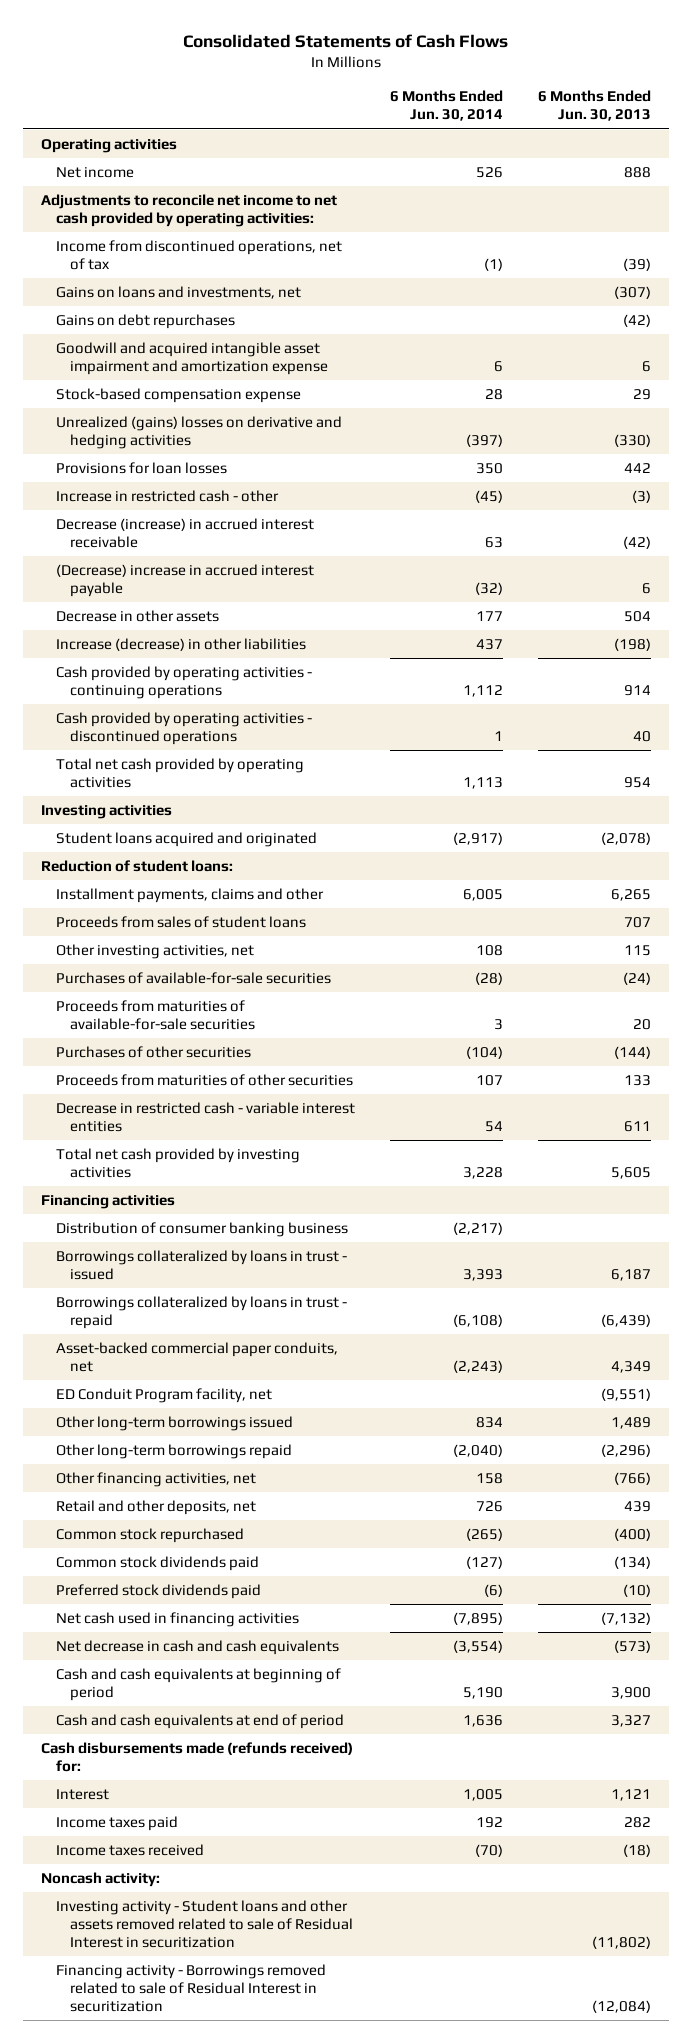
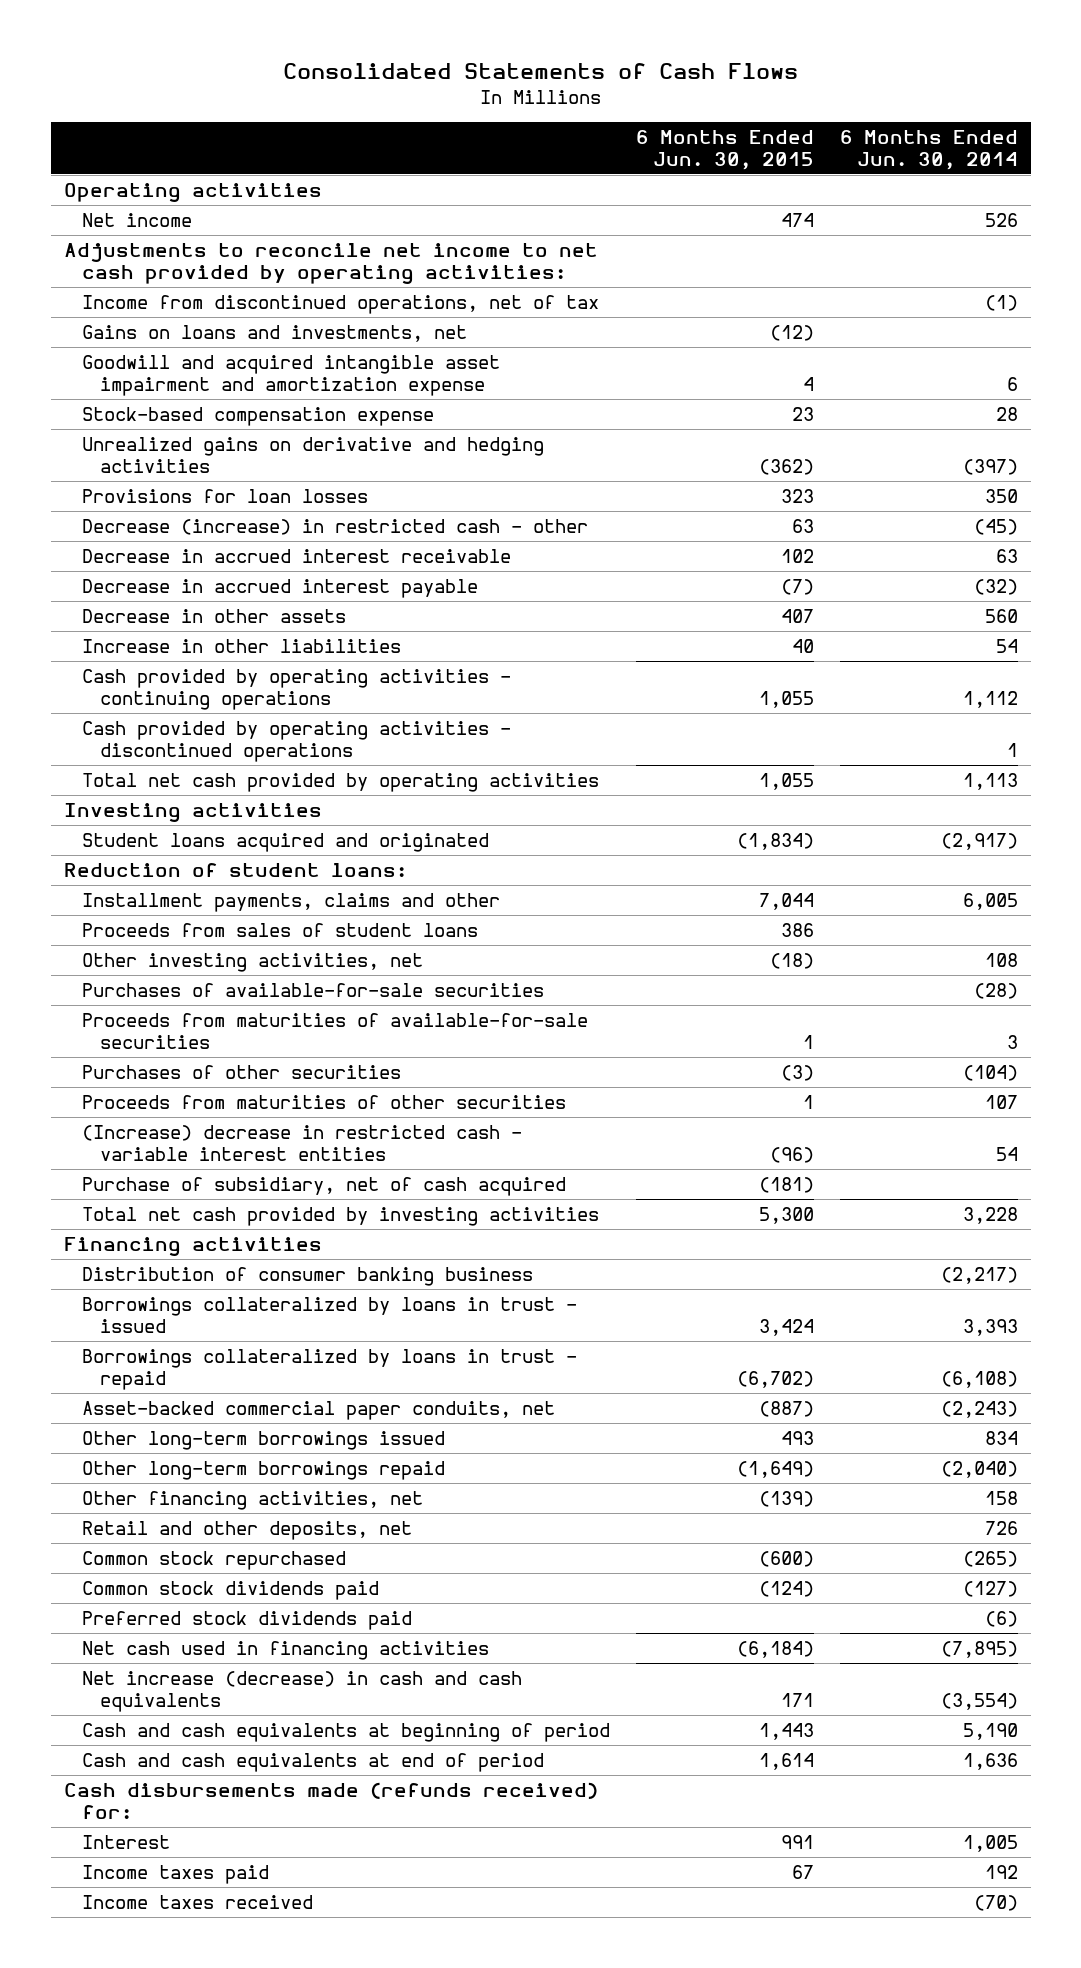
[538,90,652,122] 6 Months Ended Jun. 30, 2013 -> none
none -> [635,129,814,171] 6 Months Ended Jun. 30, 2015
[55,313,235,329] Gains on debt repurchases -> none
[55,415,342,449] Unrealized (gains) losses on derivative and hedging activities -> [81,436,544,473] Unrealized gains on derivative and hedging activities
[55,489,279,502] Increase in restricted cash - other -> [81,518,588,535] Decrease (increase) in restricted cash - other
[55,517,314,548] Decrease (increase) in accrued interest receivable -> [81,548,511,563] Decrease in accrued interest receivable
[55,563,314,597] (Decrease) increase in accrued interest payable -> [81,578,478,598] Decrease in accrued interest payable
[475,610,503,621] 177 -> [984,608,1018,623] 560
[55,637,306,651] Increase (decrease) in other liabilities -> [81,638,401,653] Increase in other liabilities
[475,638,503,650] 437 -> [995,638,1018,653] 54
[55,1101,355,1132] Decrease in restricted cash - variable interest entities -> [81,1124,522,1161] (Increase) decrease in restricted cash - variable interest entities
none -> [81,1176,566,1196] Purchase of subsidiary, net of cash acquired
[55,1387,272,1403] ED Conduit Program facility, net -> none
[55,1639,339,1655] Net decrease in cash and cash equivalents -> [81,1670,522,1712] Net increase (decrease) in cash and cash equivalents
[40,1871,160,1887] Noncash activity: -> none
[55,1899,354,1948] Investing activity - Student loans and other assets removed related to sale of Residual Interest in securitization -> none
[55,1963,326,2012] Financing activity - Borrowings removed related to sale of Residual Interest in securitization -> none

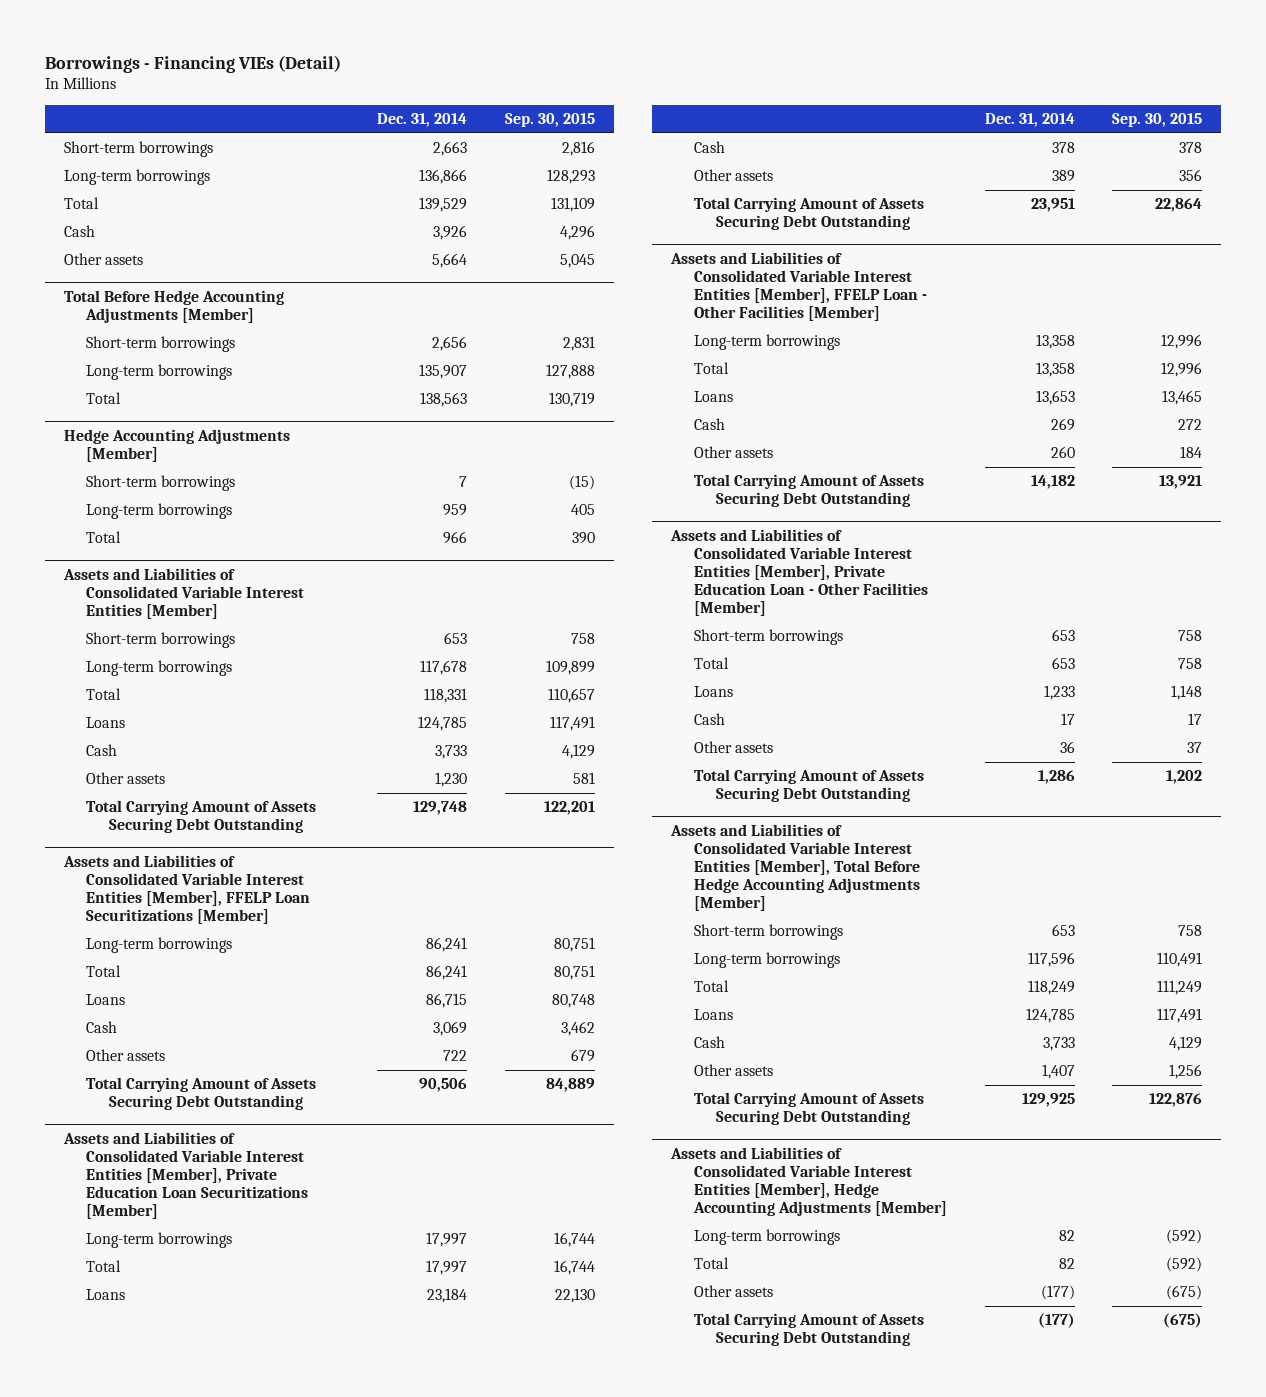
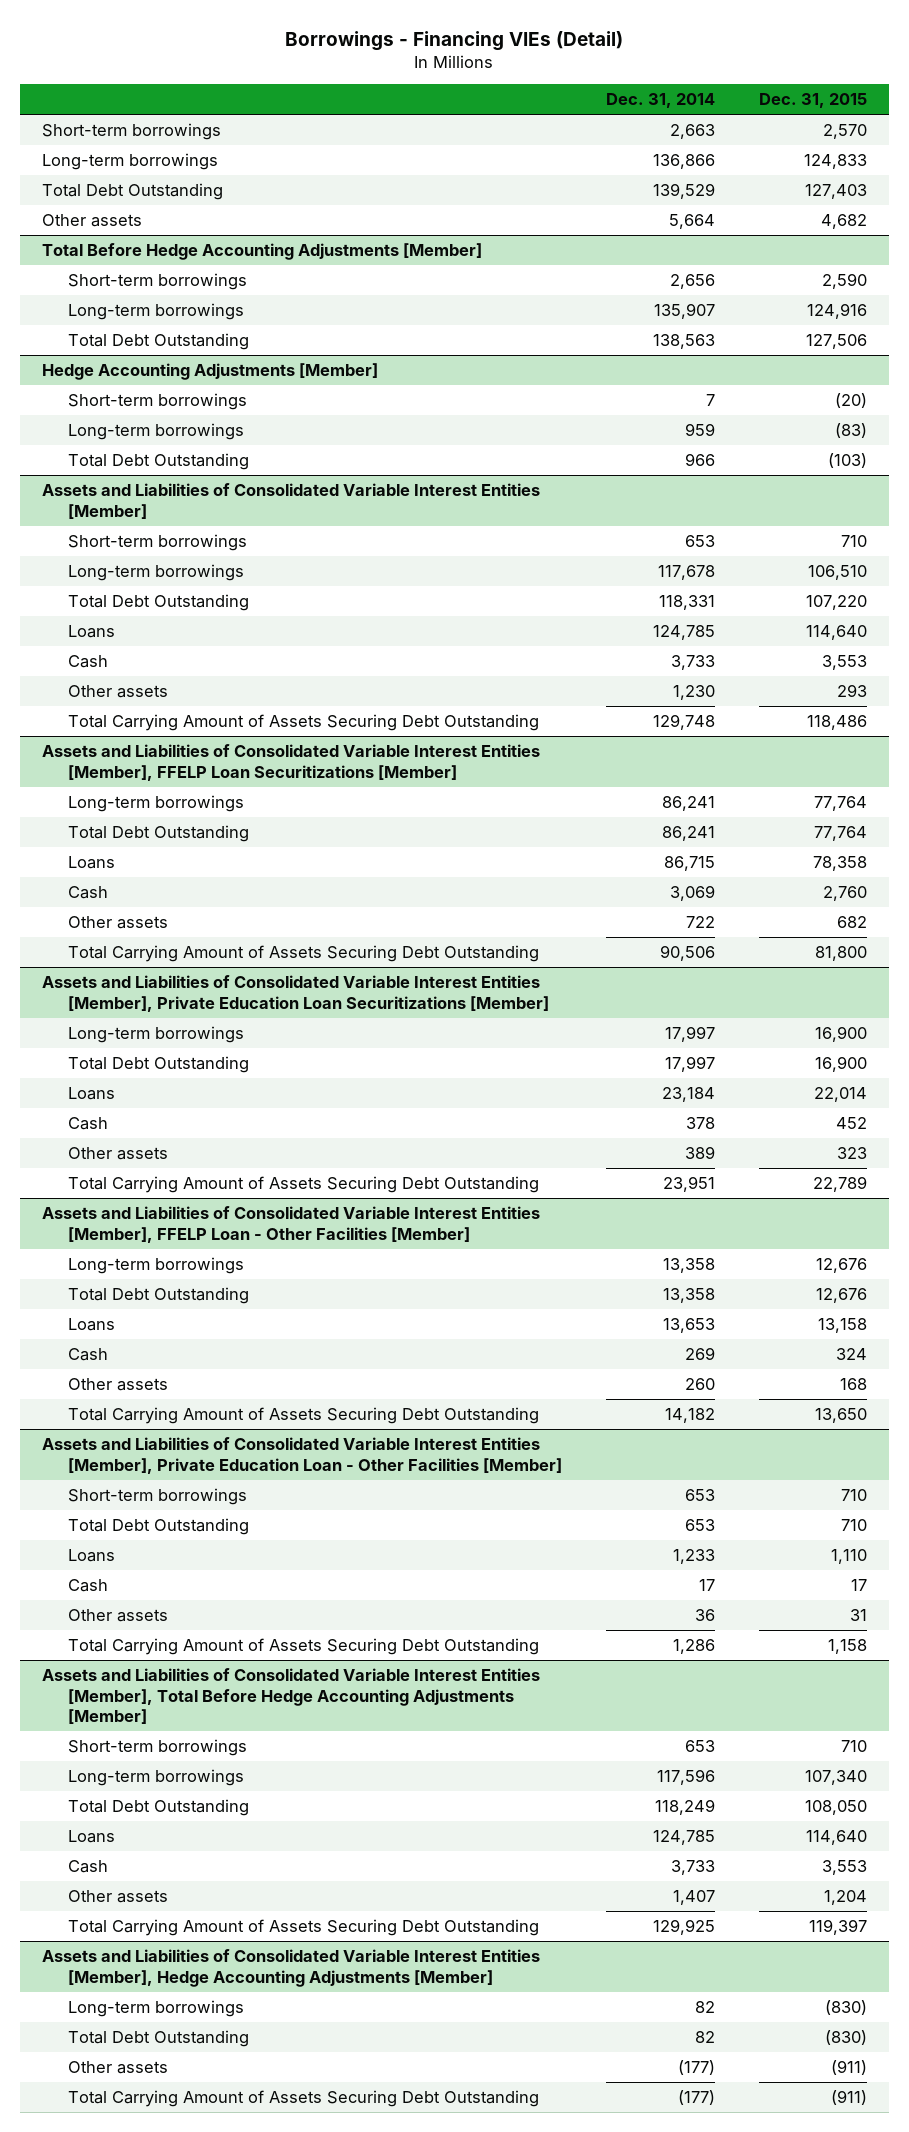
[505,113,596,128] Sep. 30, 2015 -> none
none -> [758,93,867,109] Dec. 31, 2015
[63,225,95,238] Cash -> none
[63,197,99,210] Total -> [42,182,224,200] Total Debt Outstanding
[86,392,122,405] Total -> [67,332,249,350] Total Debt Outstanding
[86,531,122,544] Total -> [67,452,249,470] Total Debt Outstanding
[86,688,122,701] Total -> [67,593,249,611] Total Debt Outstanding
[86,965,122,978] Total -> [67,824,249,842] Total Debt Outstanding
[86,1260,122,1273] Total -> [67,1055,249,1073] Total Debt Outstanding
[693,362,729,375] Total -> [67,1286,249,1304] Total Debt Outstanding
[693,657,729,670] Total -> [67,1517,249,1535] Total Debt Outstanding
[693,980,729,993] Total -> [67,1798,249,1816] Total Debt Outstanding
[693,1257,729,1270] Total -> [67,2029,249,2047] Total Debt Outstanding

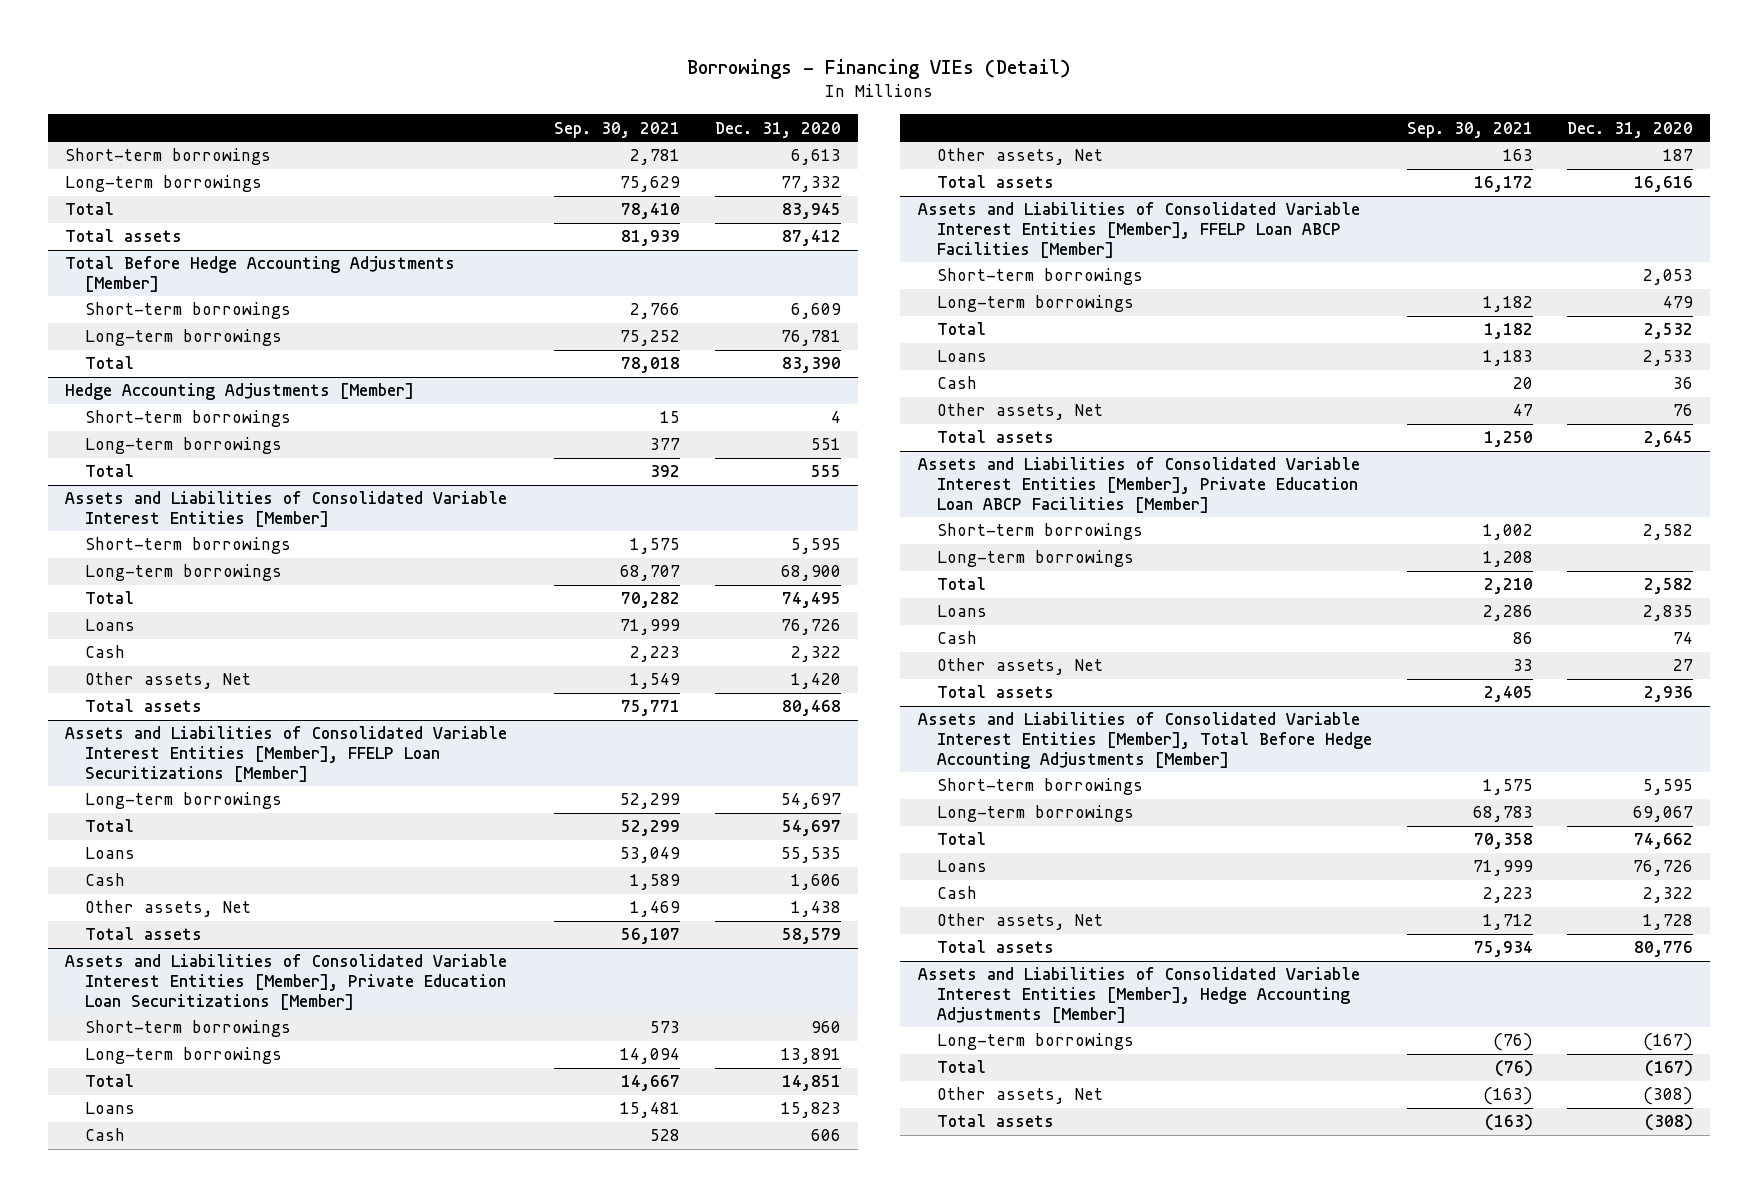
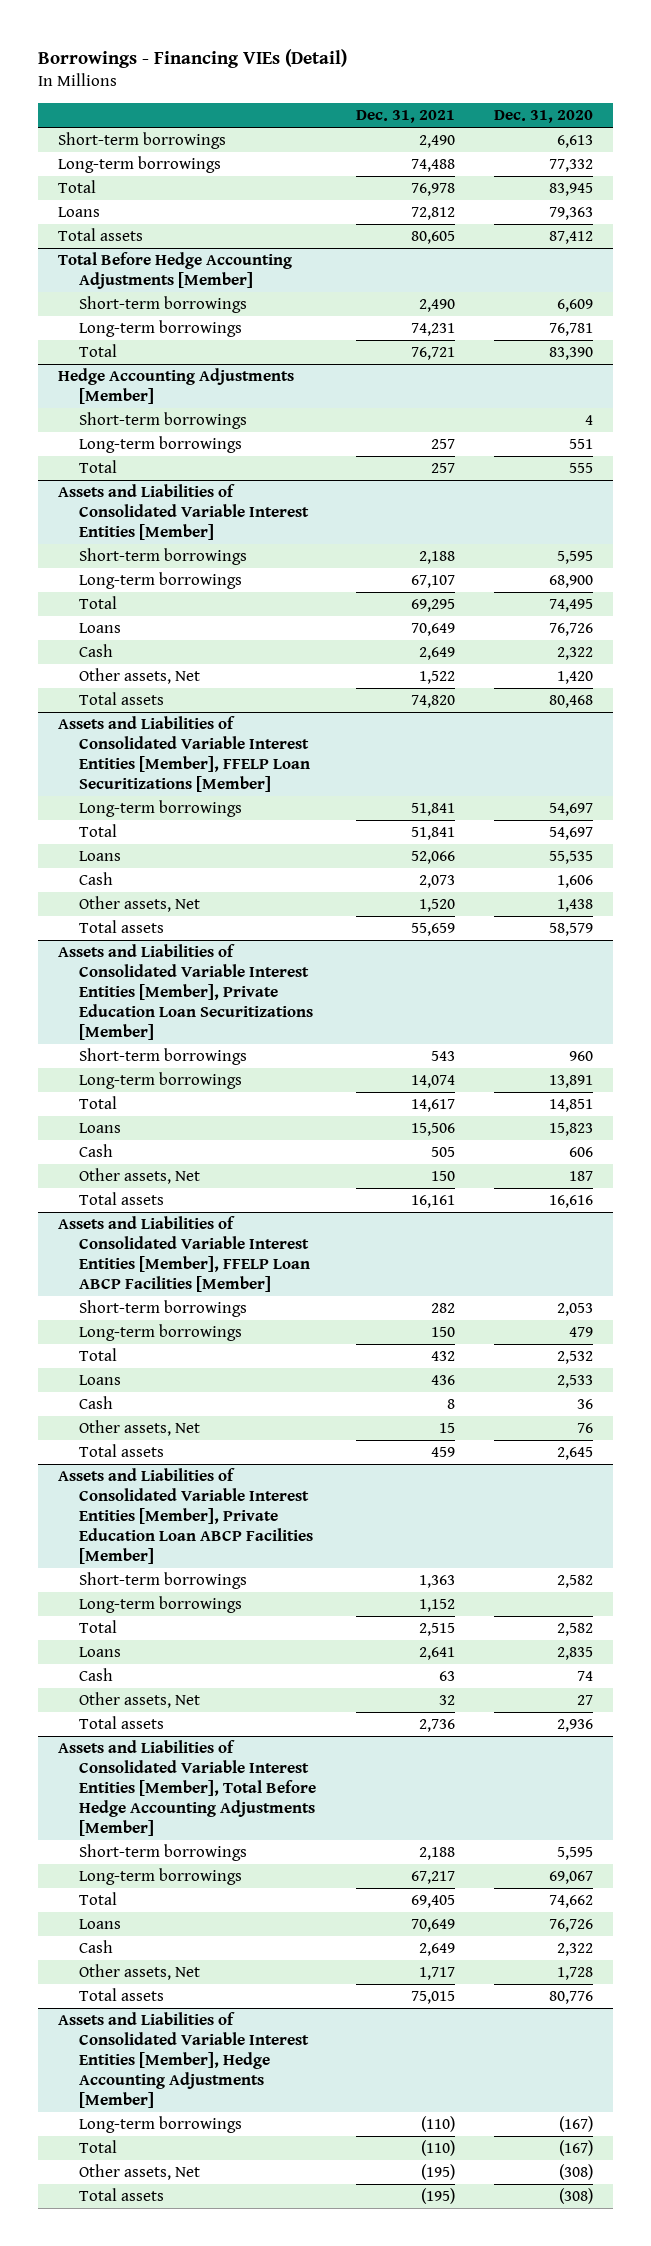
[554,121,681,138] Sep. 30, 2021 -> none
none -> [355,110,455,124] Dec. 31, 2021
none -> [58,207,101,218] Loans

